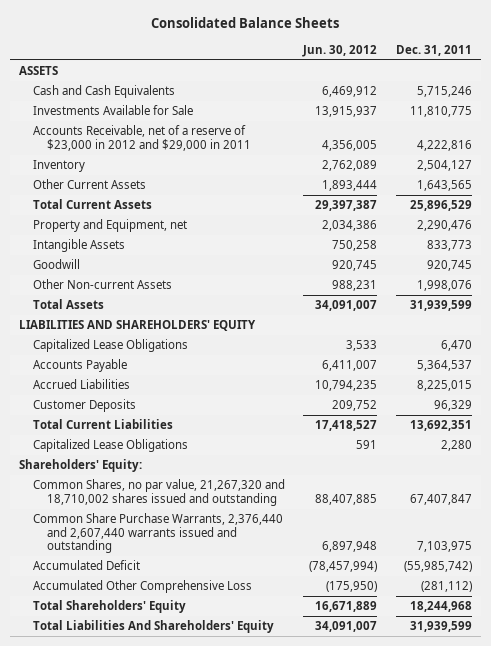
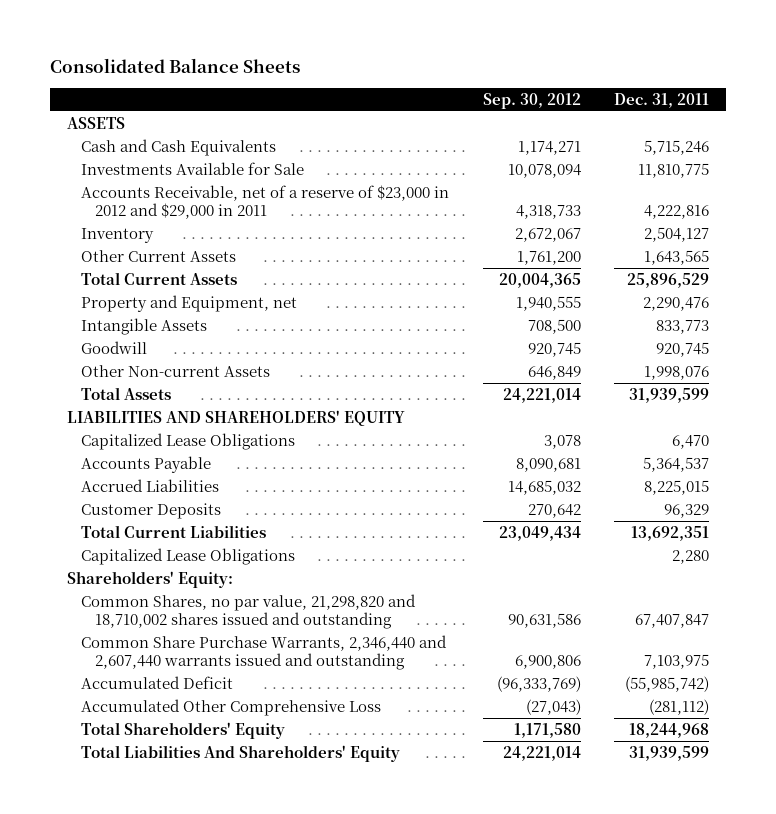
[302,44,378,57] Jun. 30, 2012 -> none
none -> [482,92,581,109] Sep. 30, 2012
[33,479,286,506] Common Shares, no par value, 21,267,320 and 18,710,002 shares issued and outstanding -> [80,594,416,629] Common Shares, no par value, 21,298,820 and 18,710,002 shares issued and outstanding
[33,513,284,553] Common Share Purchase Warrants, 2,376,440 and 2,607,440 warrants issued and outstanding -> [80,635,447,670] Common Share Purchase Warrants, 2,346,440 and 2,607,440 warrants issued and outstanding

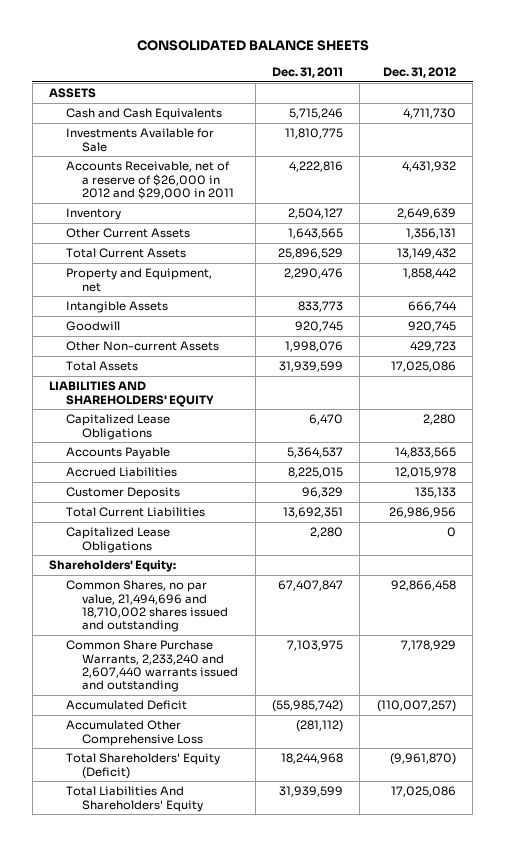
[49,57,300,73] Consolidated Balance Sheets -> [136,40,369,52] CONSOLIDATED BALANCE SHEETS
[482,92,581,109] Sep. 30, 2012 -> none
none -> [382,66,456,78] Dec. 31, 2012
[80,185,449,219] Accounts Receivable, net of a reserve of $23,000 in 2012 and $29,000 in 2011 -> [65,161,235,199] Accounts Receivable, net of a reserve of $26,000 in 2012 and $29,000 in 2011
[80,594,416,629] Common Shares, no par value, 21,298,820 and 18,710,002 shares issued and outstanding -> [65,580,229,633] Common Shares, no par value, 21,494,696 and 18,710,002 shares issued and outstanding
[80,635,447,670] Common Share Purchase Warrants, 2,346,440 and 2,607,440 warrants issued and outstanding -> [65,640,239,693] Common Share Purchase Warrants, 2,233,240 and 2,607,440 warrants issued and outstanding
[80,722,285,740] Total Shareholders' Equity -> [65,753,220,779] Total Shareholders' Equity (Deficit)

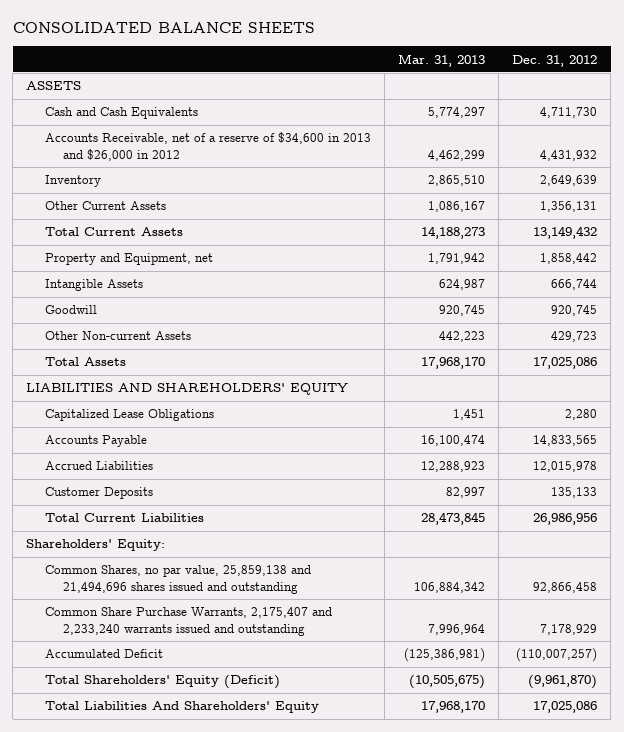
[271,66,343,78] Dec. 31, 2011 -> none
none -> [398,53,486,67] Mar. 31, 2013
[65,128,214,152] Investments Available for Sale -> none
[65,161,235,199] Accounts Receivable, net of a reserve of $26,000 in 2012 and $29,000 in 2011 -> [44,132,371,161] Accounts Receivable, net of a reserve of $34,600 in 2013 and $26,000 in 2012
[65,527,170,553] Capitalized Lease Obligations -> none
[65,580,229,633] Common Shares, no par value, 21,494,696 and 18,710,002 shares issued and outstanding -> [44,565,311,594] Common Shares, no par value, 25,859,138 and 21,494,696 shares issued and outstanding
[65,640,239,693] Common Share Purchase Warrants, 2,233,240 and 2,607,440 warrants issued and outstanding -> [44,607,332,636] Common Share Purchase Warrants, 2,175,407 and 2,233,240 warrants issued and outstanding
[65,720,204,746] Accumulated Other Comprehensive Loss -> none

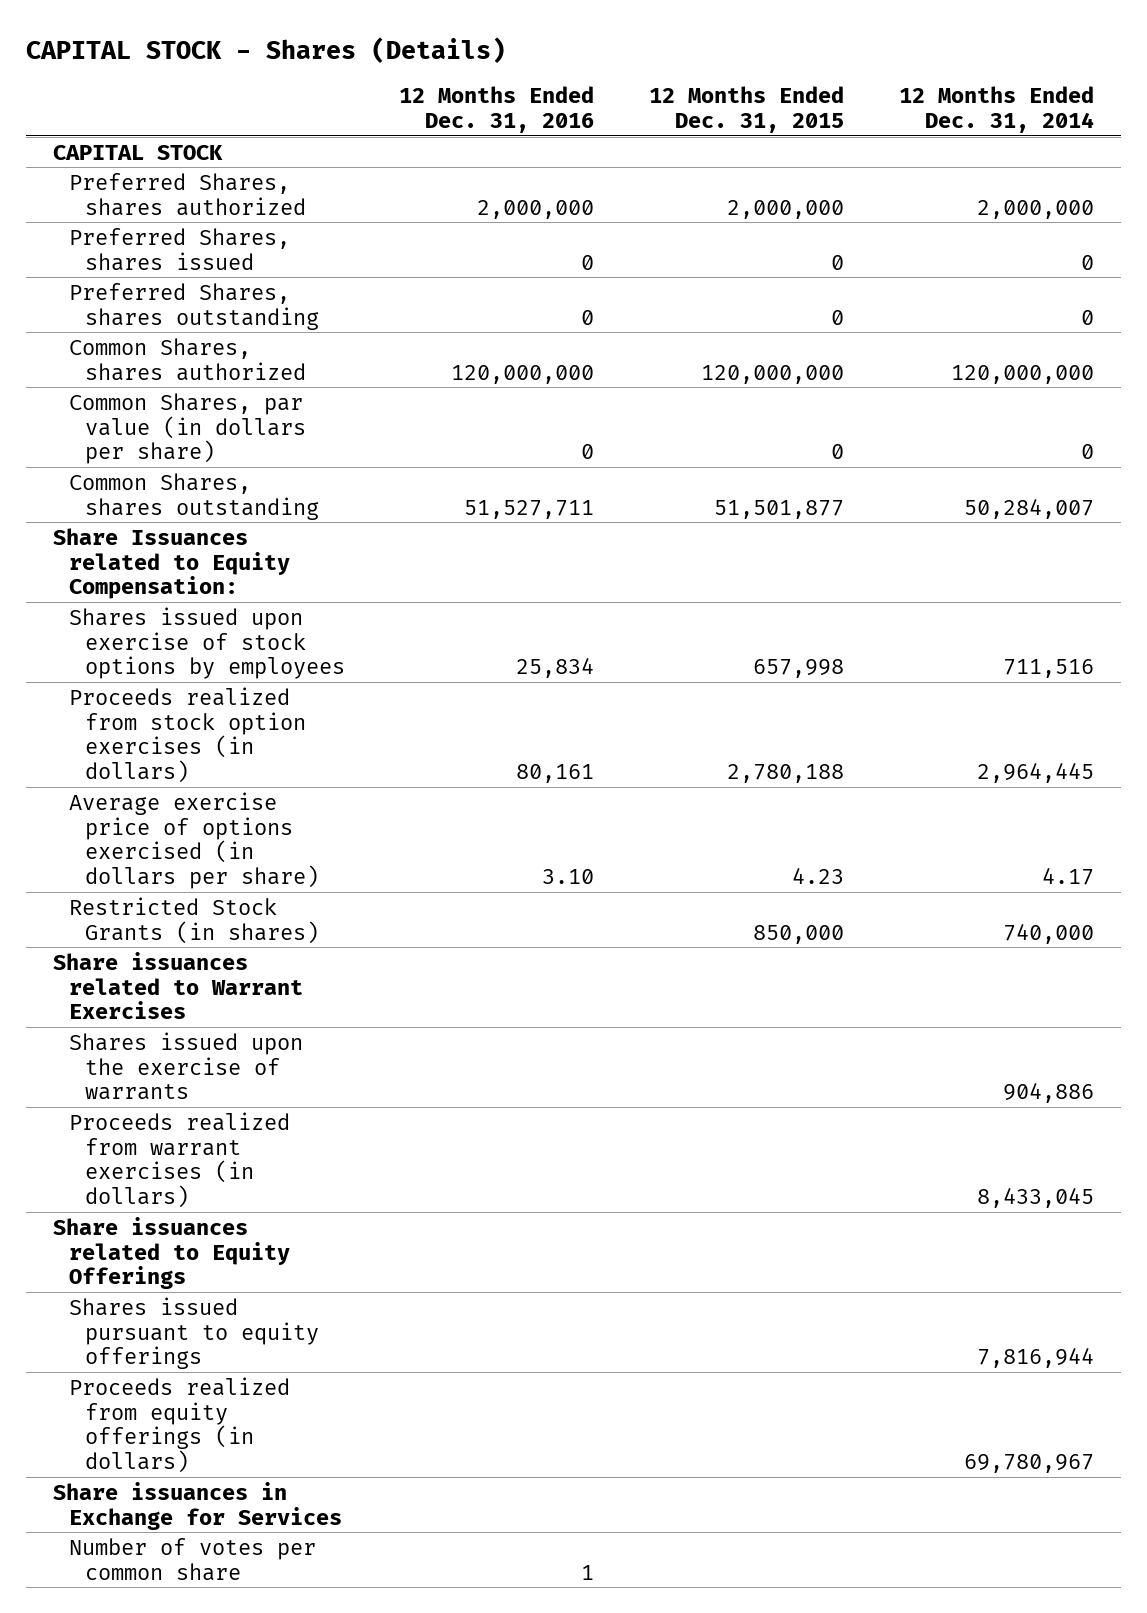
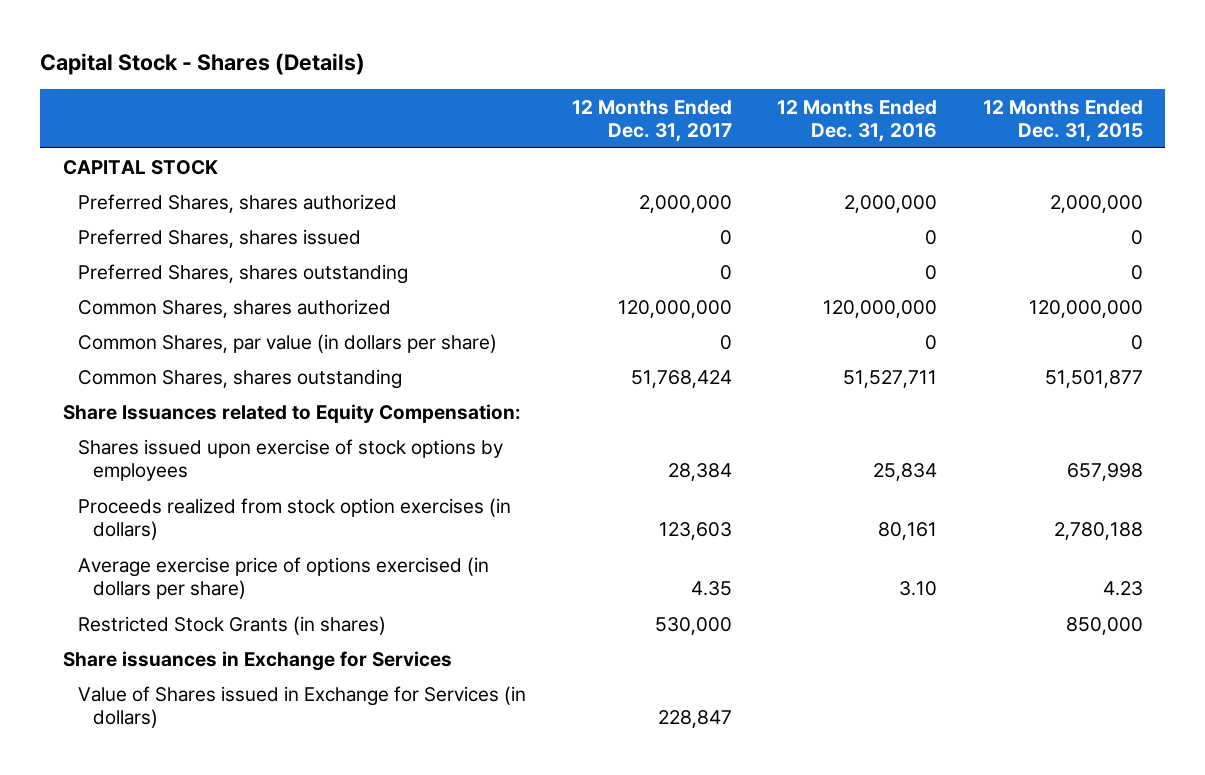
[25,37,506,64] CAPITAL STOCK - Shares (Details) -> [39,52,365,75] Capital Stock - Shares (Details)
[898,86,1094,134] 12 Months Ended Dec. 31, 2014 -> none
none -> [571,99,732,142] 12 Months Ended Dec. 31, 2017
[53,951,304,1020] Share issuances related to Warrant Exercises -> none
[69,1031,304,1101] Shares issued upon the exercise of warrants -> none
[69,1111,291,1209] Proceeds realized from warrant exercises (in dollars) -> none
[53,1216,291,1290] Share issuances related to Equity Offerings -> none
[69,1296,319,1370] Shares issued pursuant to equity offerings -> none
[69,1376,291,1474] Proceeds realized from equity offerings (in dollars) -> none
[69,1537,317,1581] Number of votes per common share -> none
none -> [78,685,527,728] Value of Shares issued in Exchange for Services (in dollars)

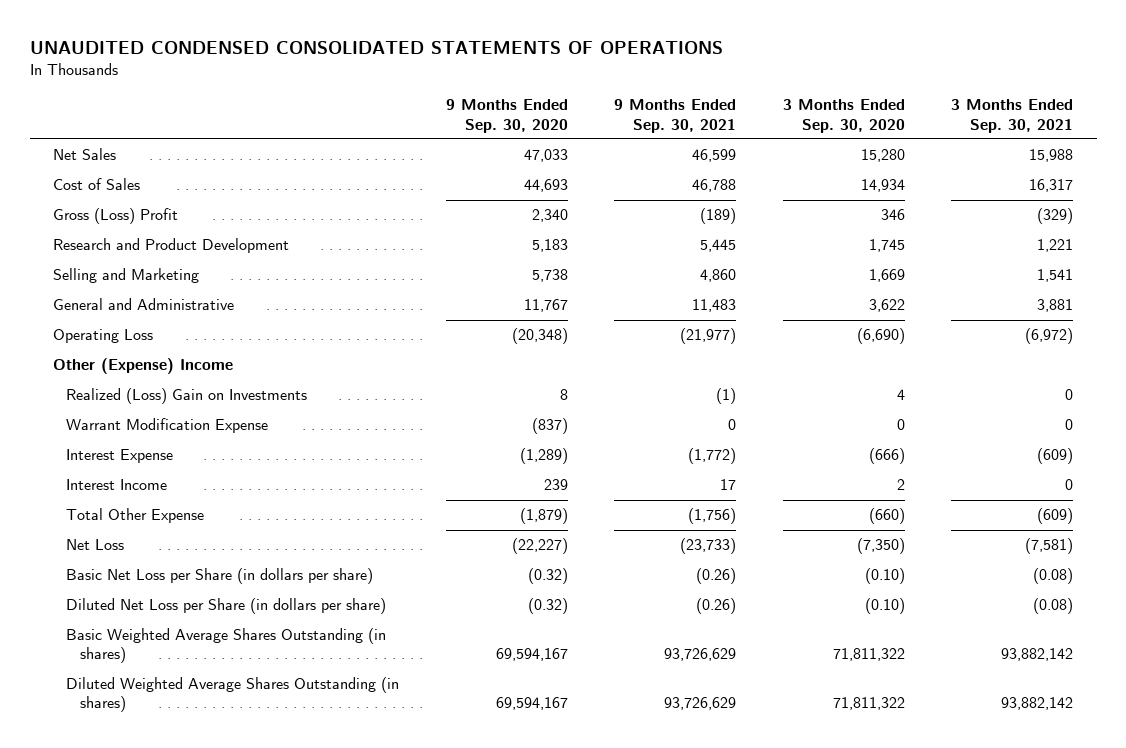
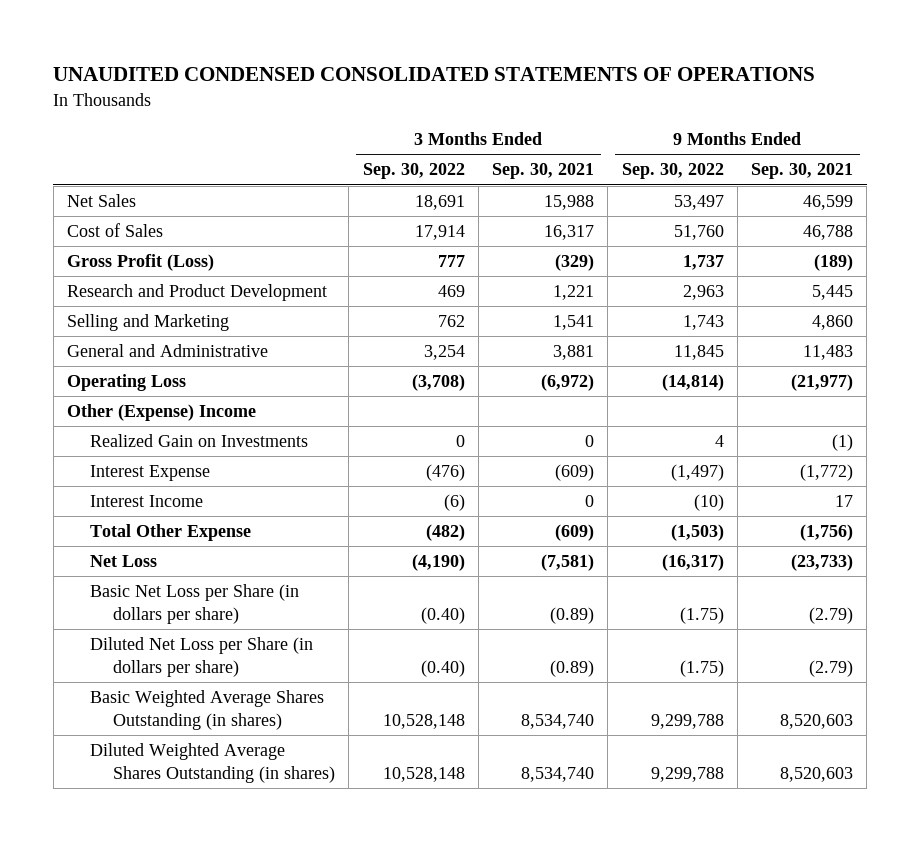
[445,99,568,133] 9 Months Ended Sep. 30, 2020 -> none
[782,99,905,133] 3 Months Ended Sep. 30, 2020 -> none
none -> [362,163,465,180] Sep. 30, 2022
none -> [621,163,724,180] Sep. 30, 2022
[52,208,178,225] Gross (Loss) Profit -> [66,254,214,272] Gross Profit (Loss)
[66,418,269,434] Warrant Modification Expense -> none
[66,388,308,405] Realized (Loss) Gain on Investments -> [90,434,309,448] Realized Gain on Investments
[696,568,737,585] (0.26) -> [808,606,853,624] (2.79)
[1033,568,1074,585] (0.08) -> [550,606,595,624] (0.89)
[696,598,737,615] (0.26) -> [808,659,853,677] (2.79)
[1033,598,1074,615] (0.08) -> [550,659,595,677] (0.89)
[664,648,737,662] 93,726,629 -> [779,713,853,729] 8,520,603
[1001,648,1074,662] 93,882,142 -> [521,713,595,729] 8,534,740
[664,697,737,711] 93,726,629 -> [779,766,853,782] 8,520,603
[1001,697,1074,711] 93,882,142 -> [521,766,595,782] 8,534,740

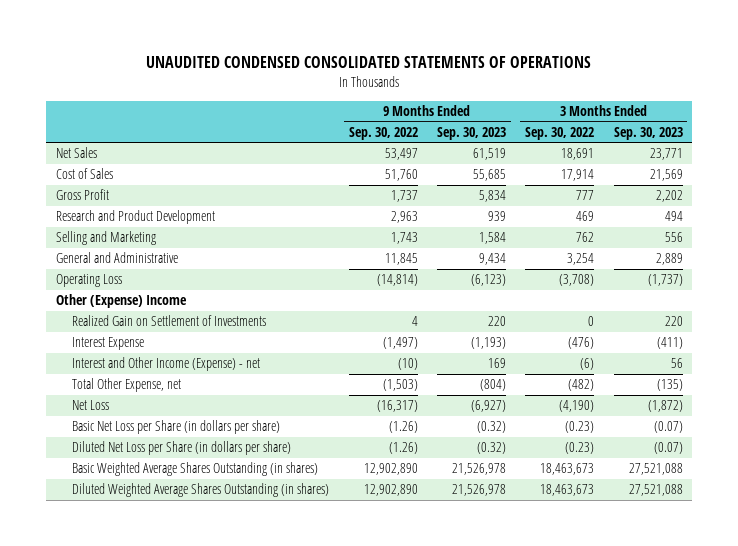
[492,163,595,180] Sep. 30, 2021 -> none
[750,163,853,180] Sep. 30, 2021 -> none
none -> [436,126,506,140] Sep. 30, 2023
none -> [613,126,683,140] Sep. 30, 2023
[66,254,214,272] Gross Profit (Loss) -> [55,189,109,201] Gross Profit
[90,434,309,448] Realized Gain on Investments -> [72,315,267,327] Realized Gain on Settlement of Investments
[90,495,204,508] Interest Income -> [72,357,261,372] Interest and Other Income (Expense) - net
[90,524,252,542] Total Other Expense -> [72,378,182,393] Total Other Expense, net
[420,606,465,624] (0.40) -> [565,421,595,434] (0.23)
[679,606,724,624] (1.75) -> [388,421,418,434] (1.26)
[420,659,465,677] (0.40) -> [565,442,595,455] (0.23)
[679,659,724,677] (1.75) -> [388,442,418,455] (1.26)
[382,713,465,729] 10,528,148 -> [540,463,595,476] 18,463,673
[650,713,724,729] 9,299,788 -> [363,463,418,476] 12,902,890
[382,766,465,782] 10,528,148 -> [540,484,595,497] 18,463,673
[650,766,724,782] 9,299,788 -> [363,484,418,497] 12,902,890

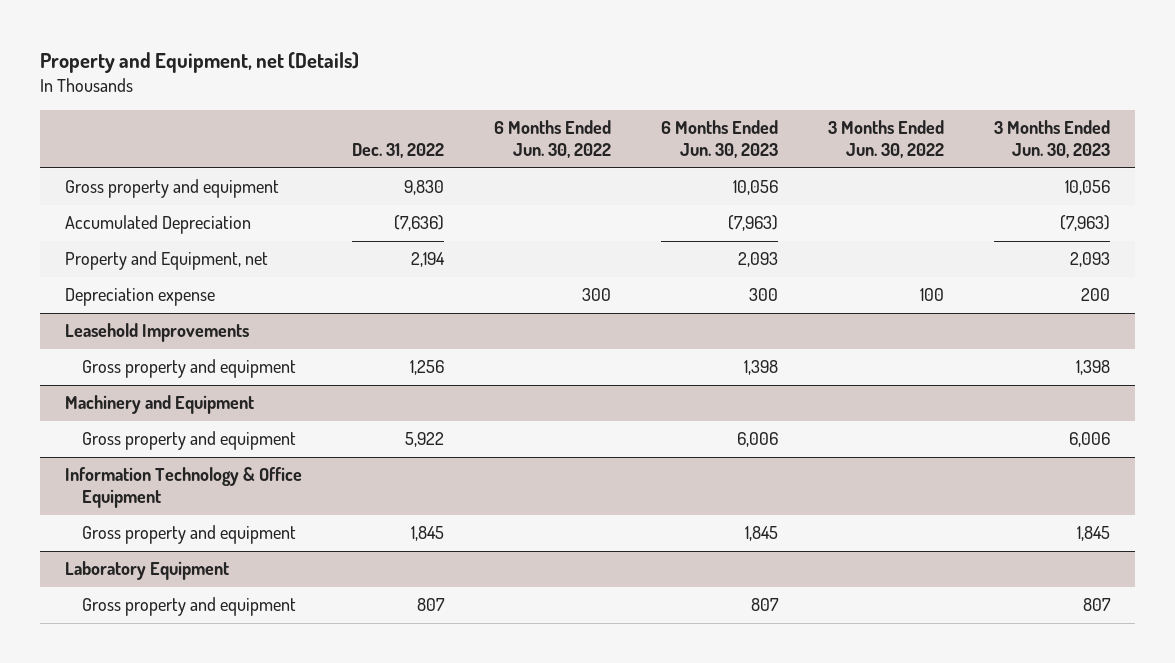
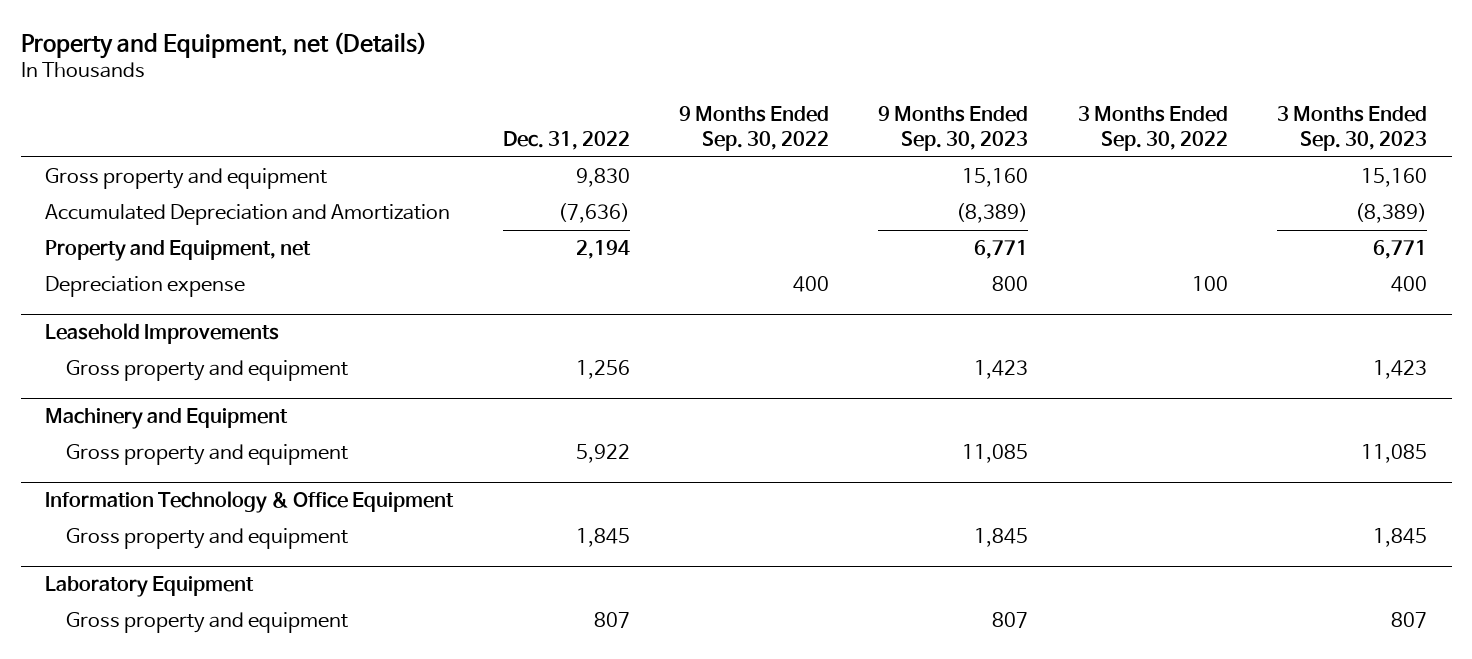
[493,120,611,159] 6 Months Ended Jun. 30, 2022 -> none
[661,120,779,159] 6 Months Ended Jun. 30, 2023 -> none
[828,120,945,159] 3 Months Ended Jun. 30, 2022 -> none
[994,120,1111,159] 3 Months Ended Jun. 30, 2023 -> none
none -> [678,106,829,151] 9 Months Ended Sep. 30, 2022
none -> [878,106,1029,151] 9 Months Ended Sep. 30, 2023
none -> [1077,106,1228,151] 3 Months Ended Sep. 30, 2022
none -> [1276,106,1427,151] 3 Months Ended Sep. 30, 2023
[64,215,251,235] Accumulated Depreciation -> [45,203,451,225] Accumulated Depreciation and Amortization

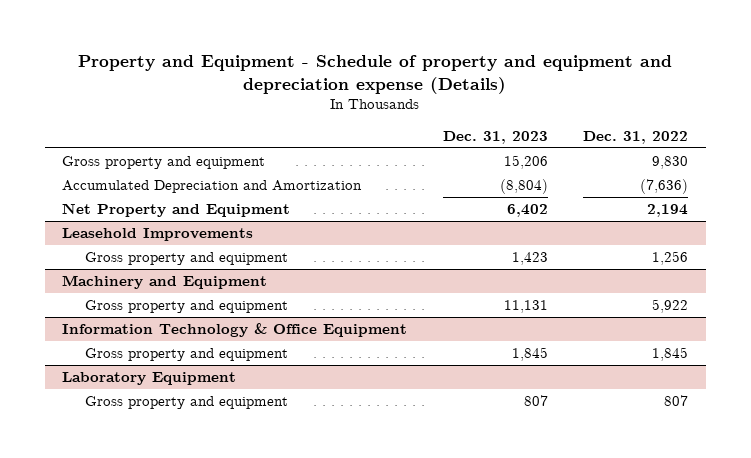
[20,31,427,59] Property and Equipment, net (Details) -> [78,55,673,94] Property and Equipment - Schedule of property and equipment and depreciation expense (Details)
[678,106,829,151] 9 Months Ended Sep. 30, 2022 -> none
[878,106,1029,151] 9 Months Ended Sep. 30, 2023 -> none
[1077,106,1228,151] 3 Months Ended Sep. 30, 2022 -> none
[1276,106,1427,151] 3 Months Ended Sep. 30, 2023 -> none
none -> [442,130,548,144] Dec. 31, 2023
[45,275,246,297] Depreciation expense -> none
[45,239,312,261] Property and Equipment, net -> [62,203,291,218] Net Property and Equipment

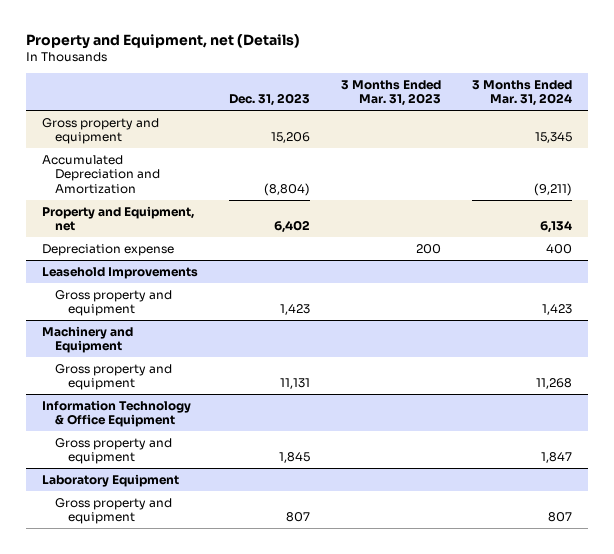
[78,55,673,94] Property and Equipment - Schedule of property and equipment and depreciation expense (Details) -> [25,33,300,49] Property and Equipment, net (Details)
[583,130,689,144] Dec. 31, 2022 -> none
none -> [340,79,441,107] 3 Months Ended Mar. 31, 2023
none -> [472,79,573,107] 3 Months Ended Mar. 31, 2024
[62,203,291,218] Net Property and Equipment -> [41,205,194,232] Property and Equipment, net
none -> [41,243,174,256] Depreciation expense

